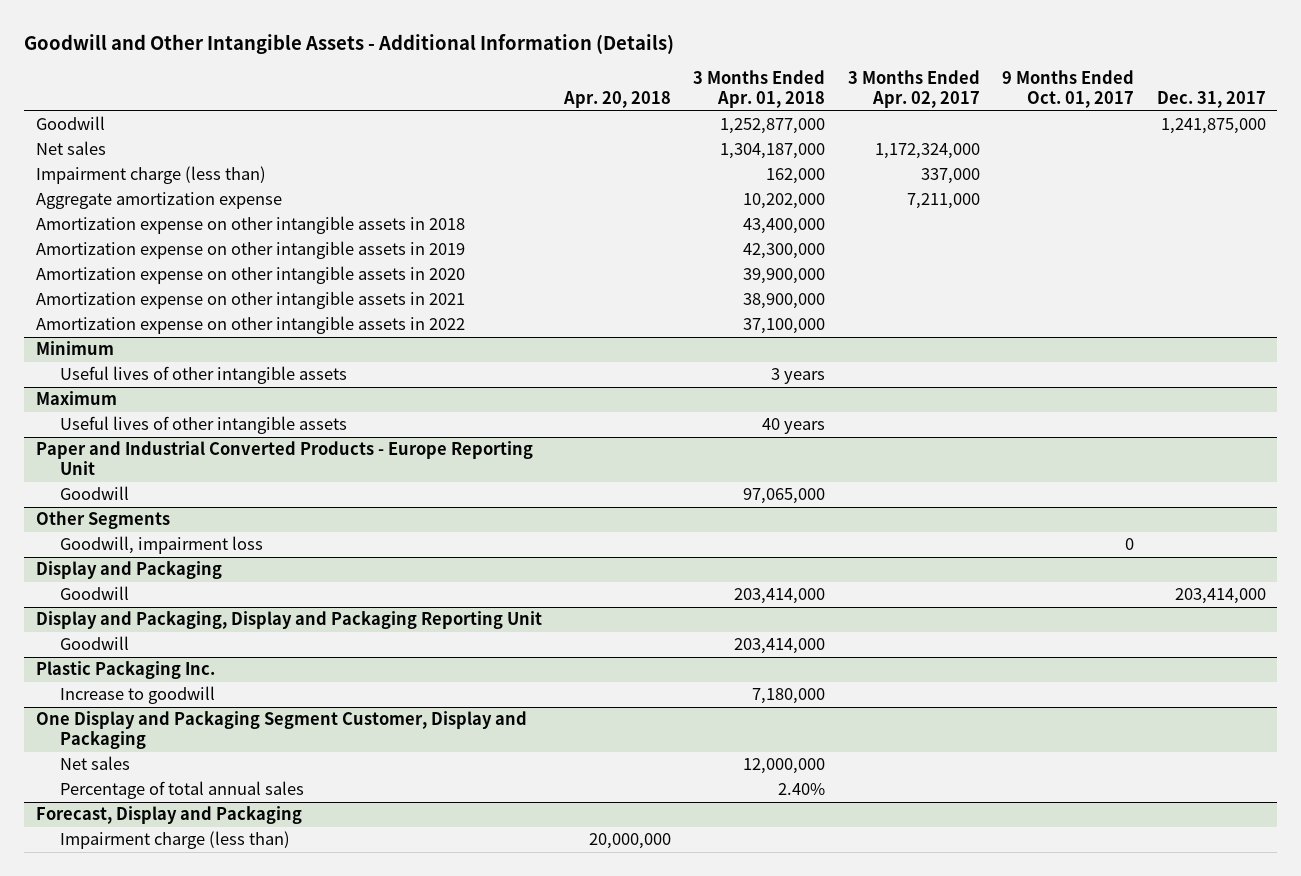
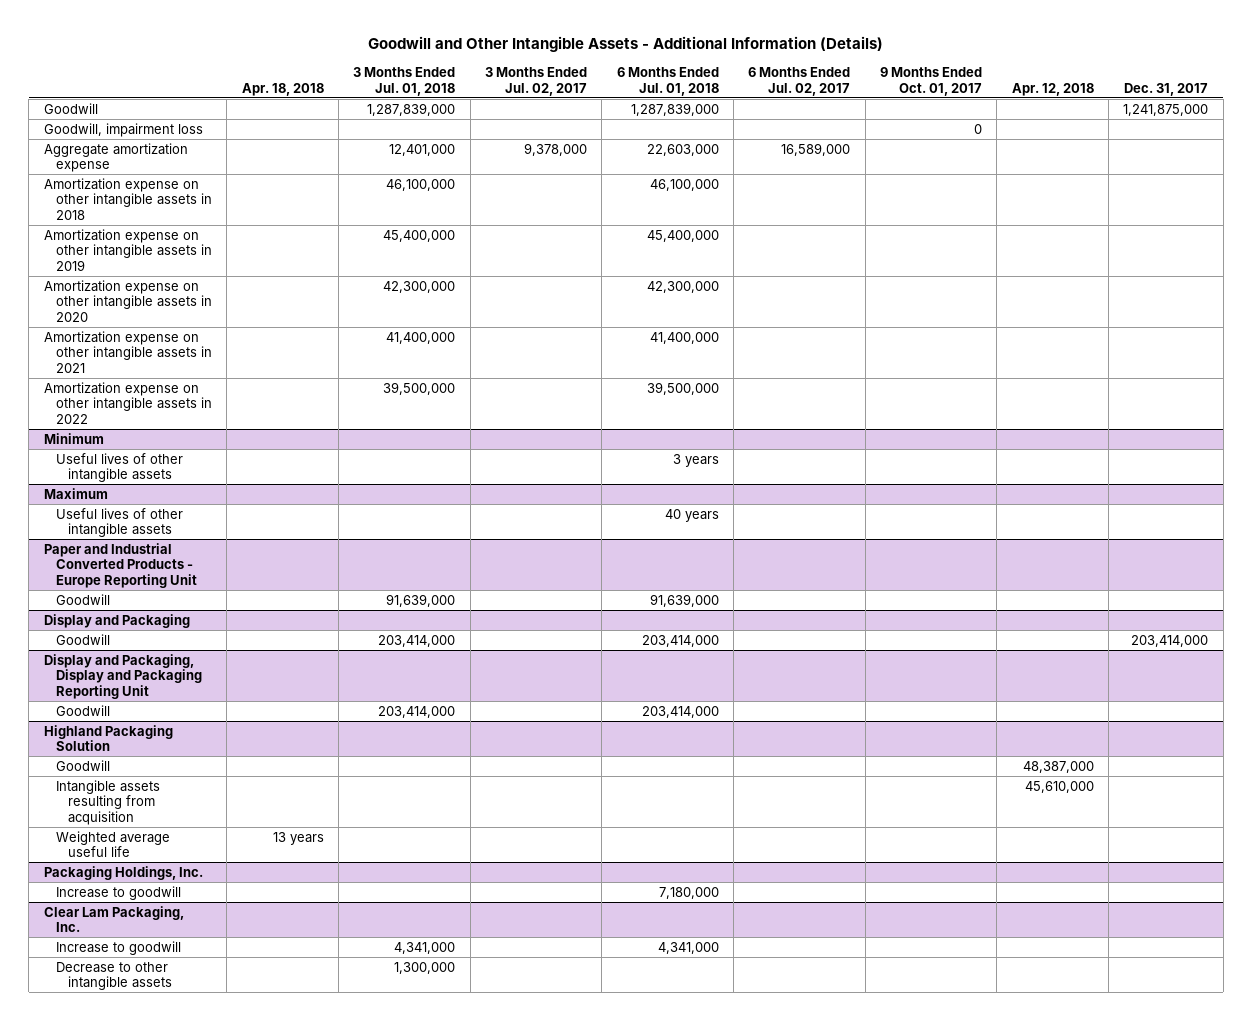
[562,91,671,109] Apr. 20, 2018 -> none
[693,70,826,109] 3 Months Ended Apr. 01, 2018 -> none
[847,70,980,109] 3 Months Ended Apr. 02, 2017 -> none
none -> [241,82,324,96] Apr. 18, 2018
none -> [353,67,456,96] 3 Months Ended Jul. 01, 2018
none -> [484,67,587,96] 3 Months Ended Jul. 02, 2017
none -> [616,67,719,96] 6 Months Ended Jul. 01, 2018
none -> [748,67,851,96] 6 Months Ended Jul. 02, 2017
none -> [1011,82,1094,96] Apr. 12, 2018
[35,141,106,156] Net sales -> none
[35,166,266,185] Impairment charge (less than) -> none
none -> [43,122,203,137] Goodwill, impairment loss
[35,511,170,530] Other Segments -> none
[59,536,263,555] Goodwill, impairment loss -> none
[35,661,215,680] Plastic Packaging Inc. -> none
[59,686,215,705] Increase to goodwill -> none
[35,711,527,750] One Display and Packaging Segment Customer, Display and Packaging -> none
[59,756,130,771] Net sales -> none
[59,781,304,800] Percentage of total annual sales -> none
[35,806,302,825] Forecast, Display and Packaging -> none
[59,831,290,850] Impairment charge (less than) -> none
none -> [43,724,173,752] Highland Packaging Solution
none -> [55,759,110,771] Goodwill
none -> [55,779,160,825] Intangible assets resulting from acquisition
none -> [55,830,170,858] Weighted average useful life
none -> [43,865,203,880] Packaging Holdings, Inc.
none -> [55,885,181,900] Increase to goodwill
none -> [43,905,184,933] Clear Lam Packaging, Inc.
none -> [55,940,181,955] Increase to goodwill
none -> [55,961,173,991] Decrease to other intangible assets

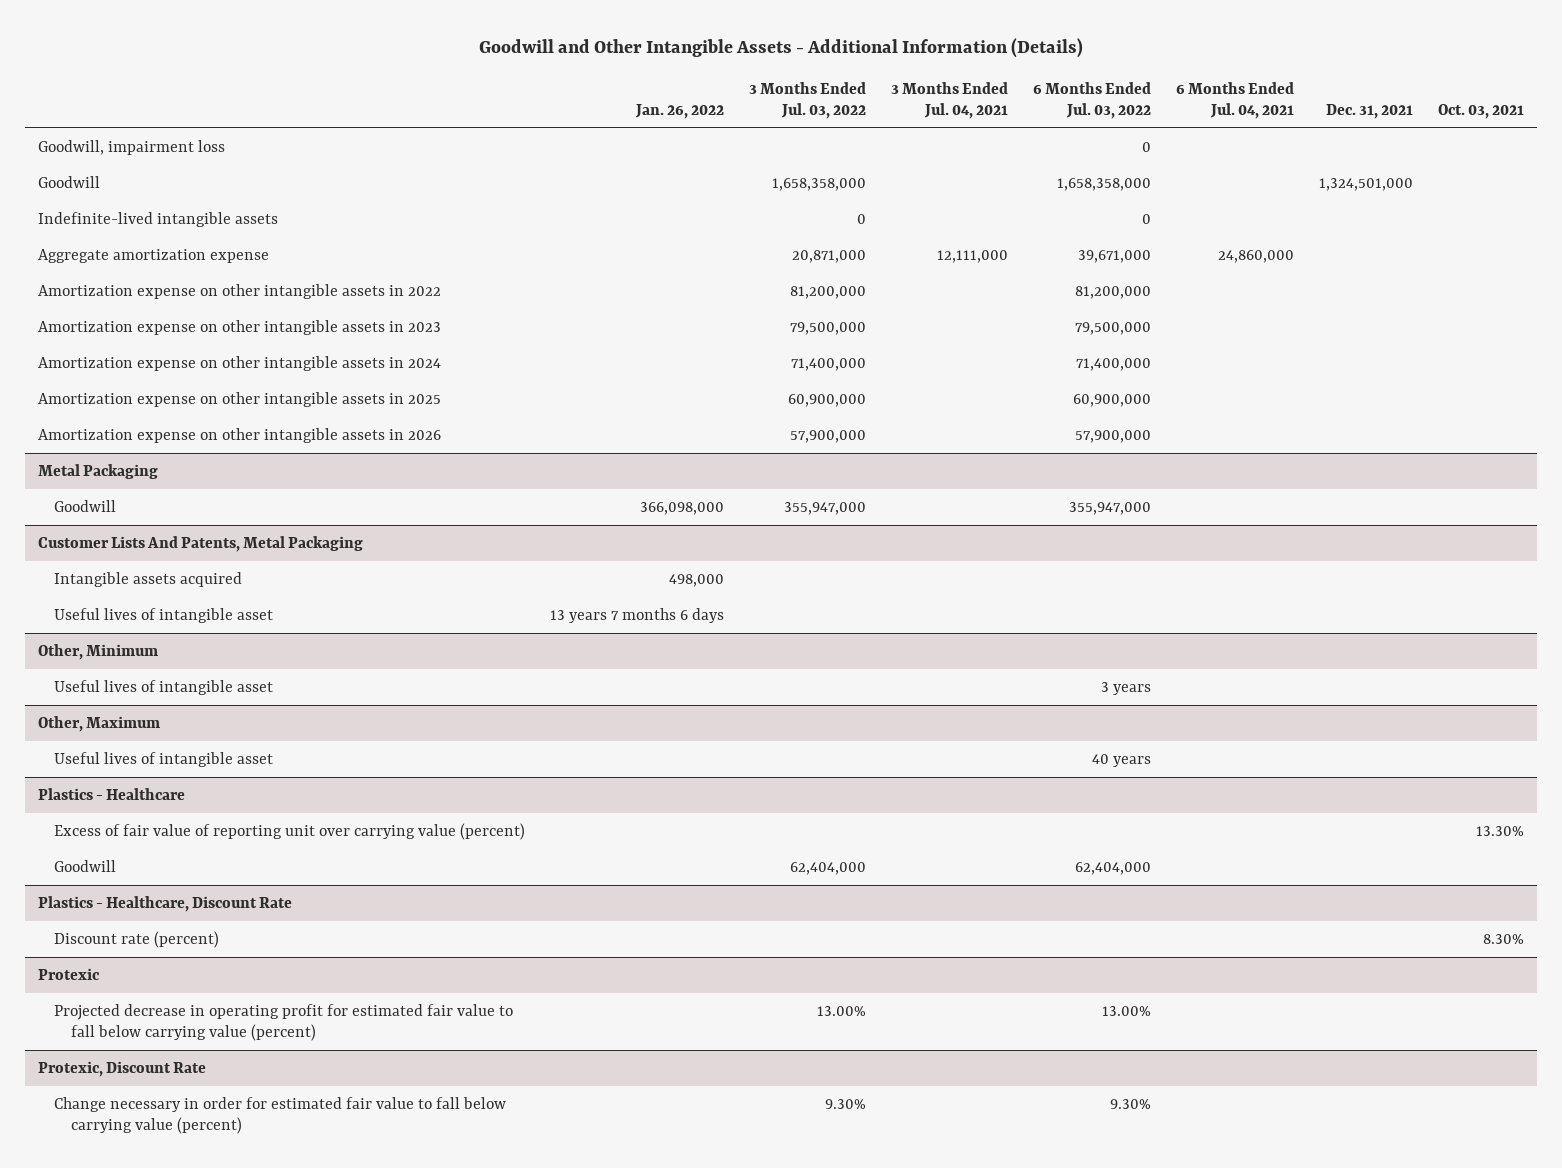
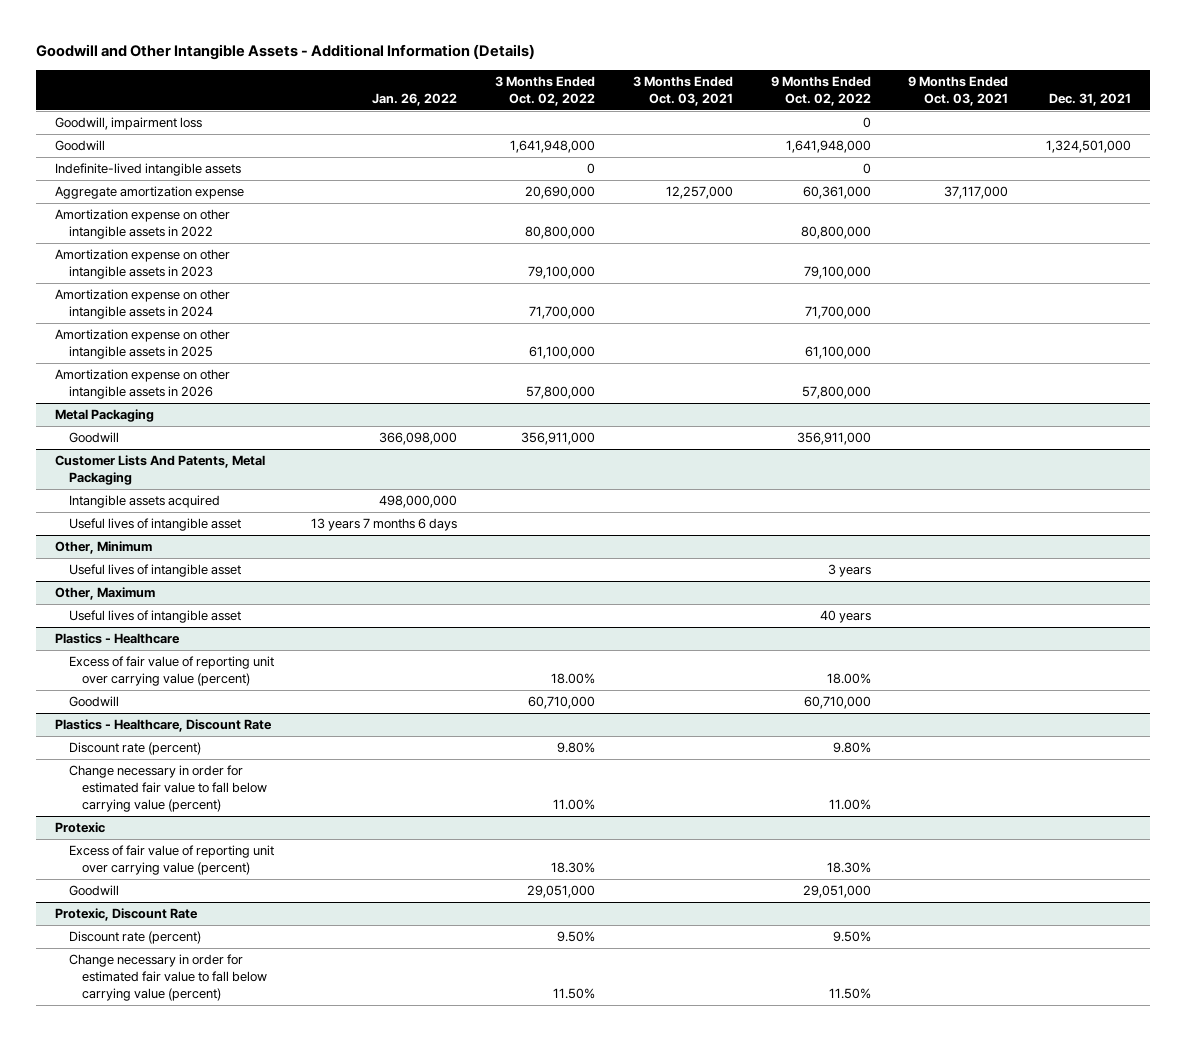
[749,81,867,120] 3 Months Ended Jul. 03, 2022 -> none
[891,81,1009,120] 3 Months Ended Jul. 04, 2021 -> none
[1033,81,1152,120] 6 Months Ended Jul. 03, 2022 -> none
[1176,81,1295,120] 6 Months Ended Jul. 04, 2021 -> none
[1438,104,1525,120] Oct. 03, 2021 -> none
none -> [495,76,596,106] 3 Months Ended Oct. 02, 2022
none -> [632,76,733,106] 3 Months Ended Oct. 03, 2021
none -> [770,76,871,106] 9 Months Ended Oct. 02, 2022
none -> [908,76,1009,106] 9 Months Ended Oct. 03, 2021
[669,573,725,587] 498,000 -> [379,495,458,509] 498,000,000
none -> [68,765,268,813] Change necessary in order for estimated fair value to fall below carrying value (percent)
[54,1003,514,1042] Projected decrease in operating profit for estimated fair value to fall below carrying value (percent) -> none
none -> [68,845,274,876] Excess of fair value of reporting unit over carrying value (percent)
none -> [68,885,119,897] Goodwill
none -> [68,931,201,945] Discount rate (percent)

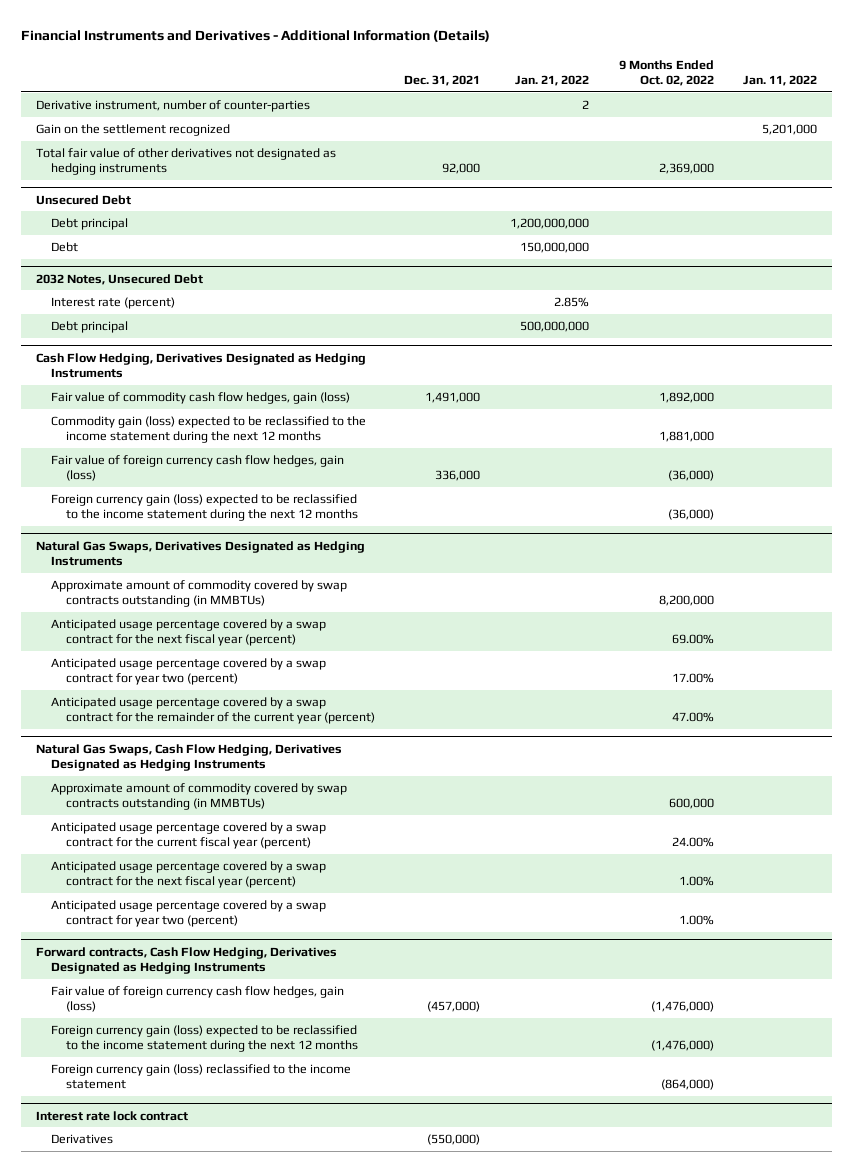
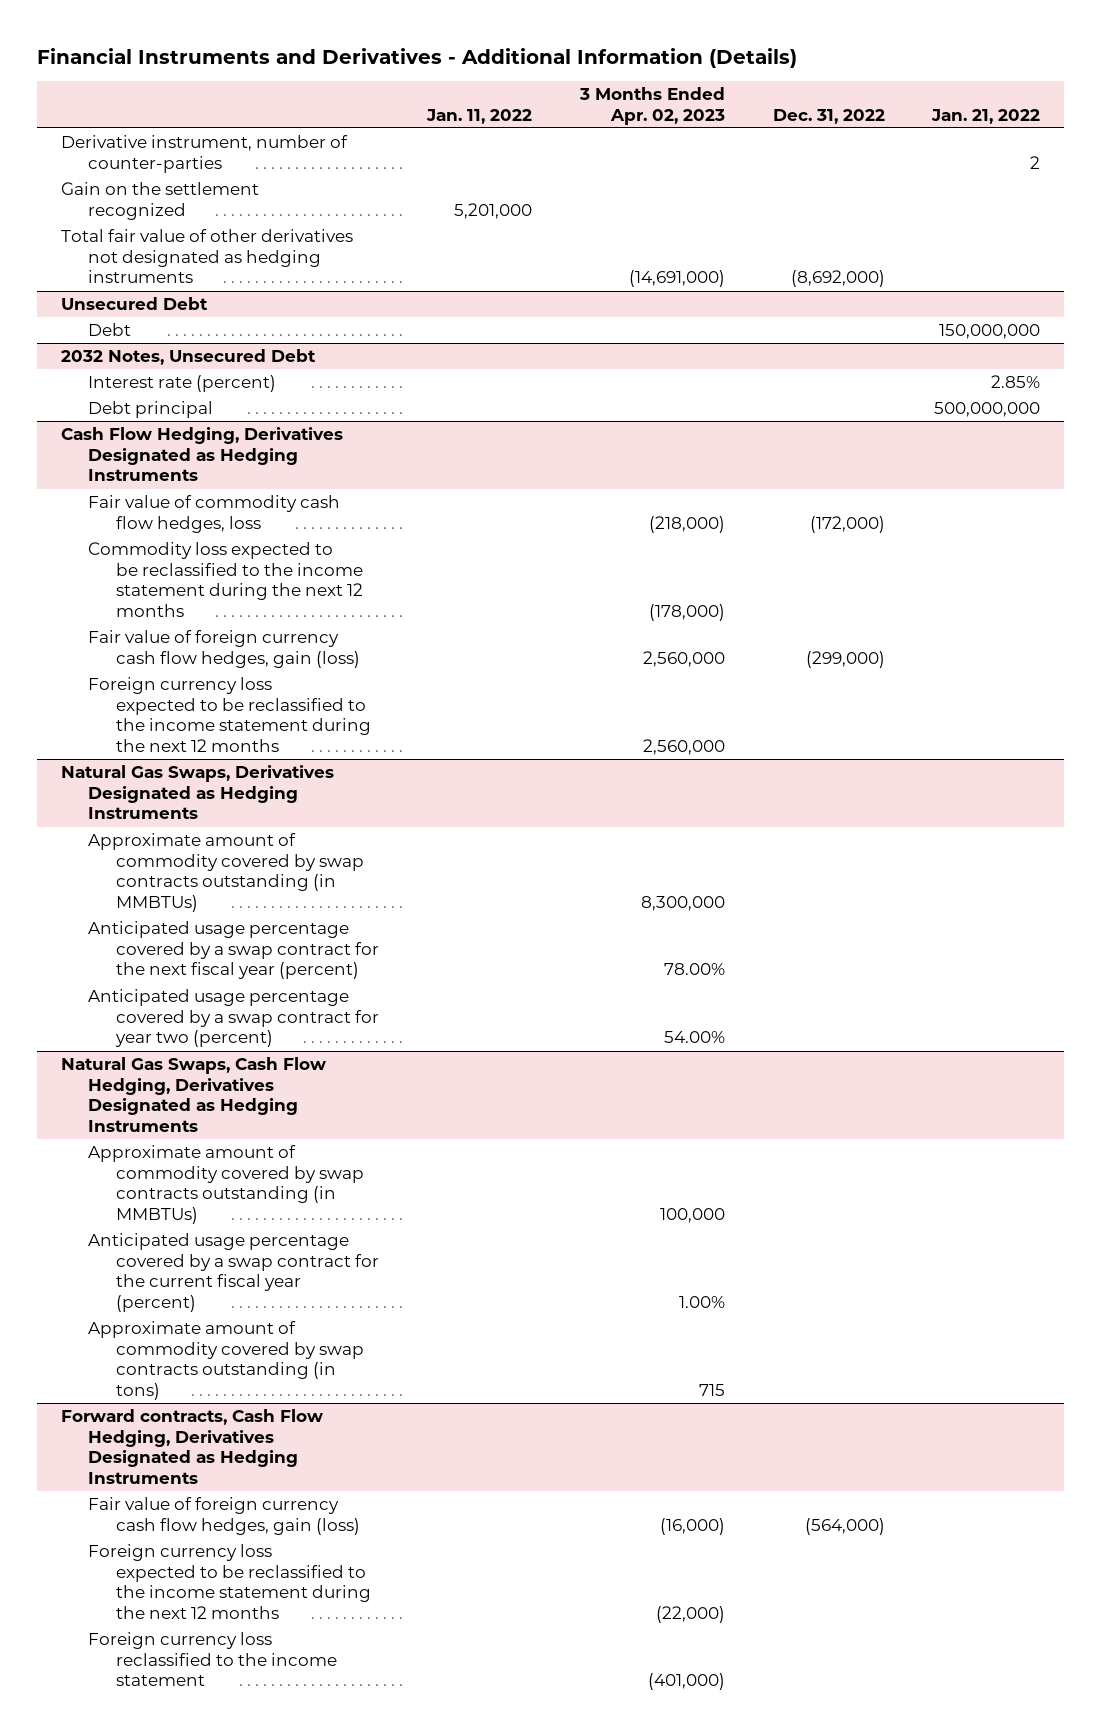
[404,74,481,86] Dec. 31, 2021 -> none
[618,59,714,86] 9 Months Ended Oct. 02, 2022 -> none
none -> [578,87,725,125] 3 Months Ended Apr. 02, 2023
none -> [772,108,885,124] Dec. 31, 2022
[50,217,128,230] Debt principal -> none
[50,391,350,404] Fair value of commodity cash flow hedges, gain (loss) -> [88,495,341,533] Fair value of commodity cash flow hedges, loss
[50,415,366,444] Commodity gain (loss) expected to be reclassified to the income statement during the next 12 months -> [88,542,363,618] Commodity loss expected to be reclassified to the income statement during the next 12 months
[50,493,358,522] Foreign currency gain (loss) expected to be reclassified to the income statement during the next 12 months -> [88,677,371,753] Foreign currency loss expected to be reclassified to the income statement during the next 12 months
[50,696,375,725] Anticipated usage percentage covered by a swap contract for the remainder of the current year (percent) -> none
[50,860,326,889] Anticipated usage percentage covered by a swap contract for the next fiscal year (percent) -> none
[50,899,326,928] Anticipated usage percentage covered by a swap contract for year two (percent) -> none
none -> [88,1321,364,1401] Approximate amount of commodity covered by swap contracts outstanding (in tons)
[35,1110,188,1121] Interest rate lock contract -> none
[50,1133,113,1144] Derivatives -> none
[50,1024,358,1053] Foreign currency gain (loss) expected to be reclassified to the income statement during the next 12 months -> [88,1544,371,1620] Foreign currency loss expected to be reclassified to the income statement during the next 12 months
[50,1063,351,1090] Foreign currency gain (loss) reclassified to the income statement -> [88,1632,337,1687] Foreign currency loss reclassified to the income statement

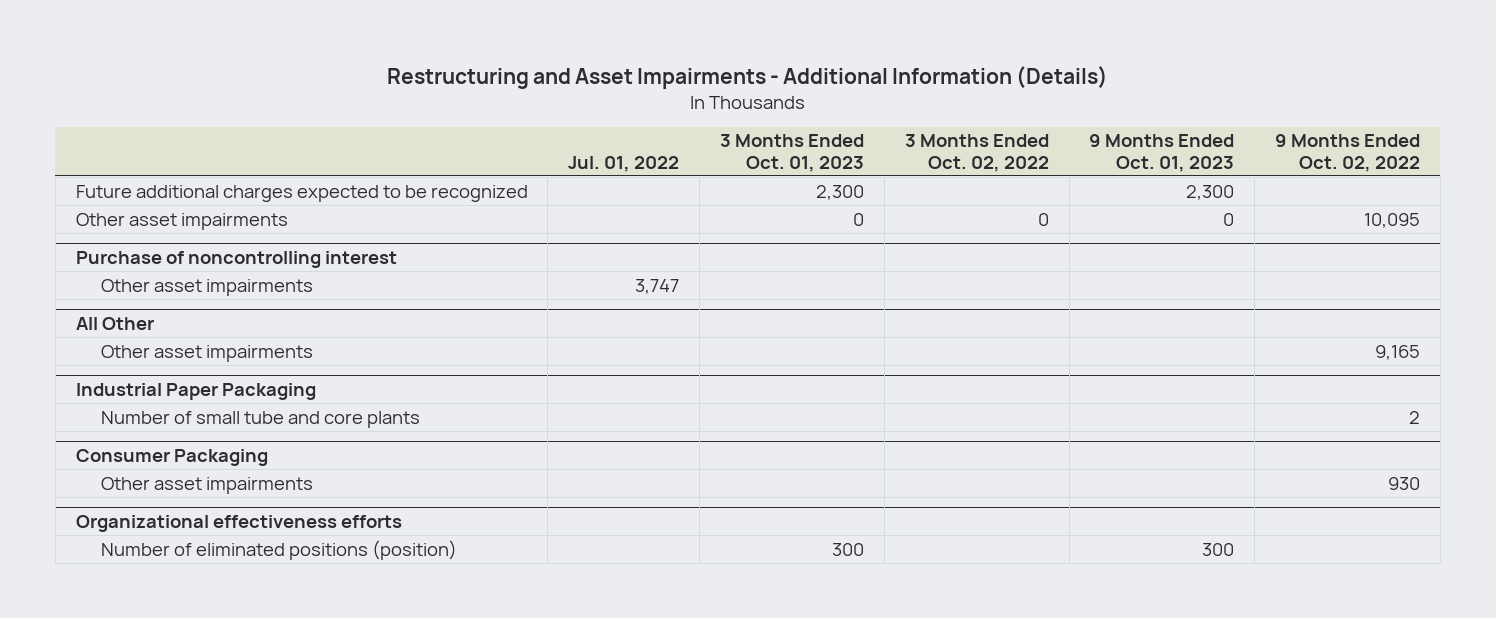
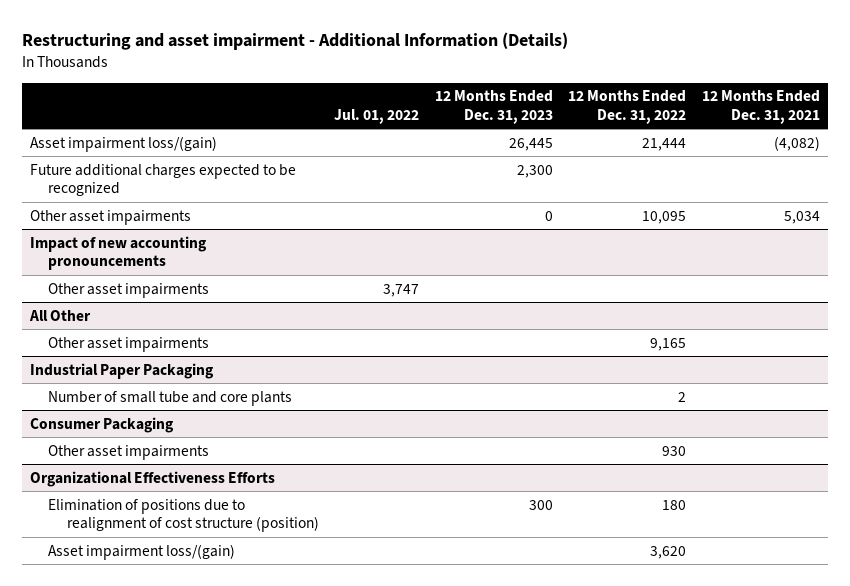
[386,65,1108,89] Restructuring and Asset Impairments - Additional Information (Details) -> [22,32,569,51] Restructuring and asset impairment - Additional Information (Details)
[719,134,864,172] 3 Months Ended Oct. 01, 2023 -> none
[904,134,1049,172] 3 Months Ended Oct. 02, 2022 -> none
[1089,134,1235,172] 9 Months Ended Oct. 01, 2023 -> none
[1275,134,1421,172] 9 Months Ended Oct. 02, 2022 -> none
none -> [434,90,553,124] 12 Months Ended Dec. 31, 2023
none -> [568,90,687,124] 12 Months Ended Dec. 31, 2022
none -> [701,90,820,124] 12 Months Ended Dec. 31, 2021
none -> [30,135,218,152] Asset impairment loss/(gain)
[75,251,397,269] Purchase of noncontrolling interest -> [30,235,208,271] Impact of new accounting pronouncements
[75,515,402,533] Organizational effectiveness efforts -> [30,470,276,487] Organizational Effectiveness Efforts
[100,539,457,560] Number of eliminated positions (position) -> [48,498,319,533] Elimination of positions due to realignment of cost structure (position)
none -> [48,543,236,560] Asset impairment loss/(gain)

